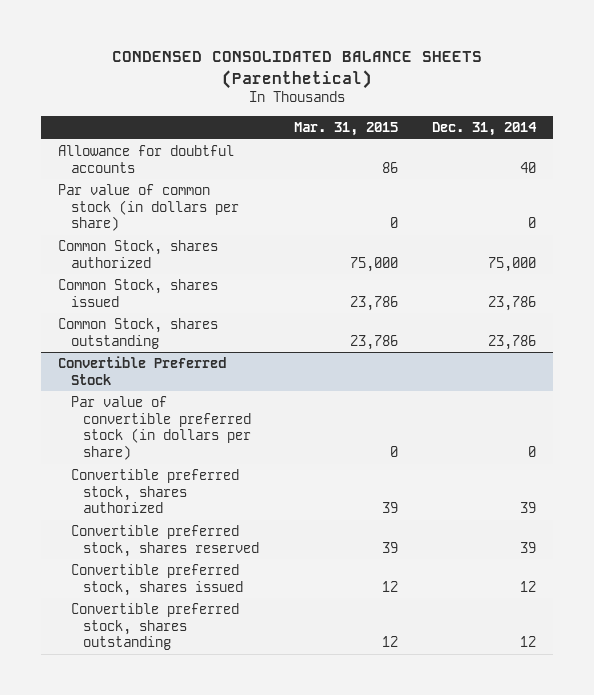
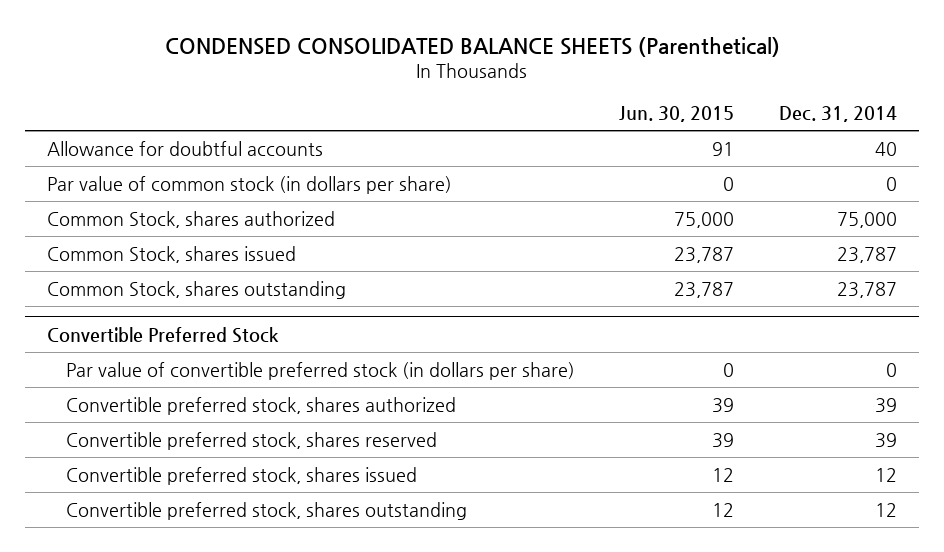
[293,122,398,137] Mar. 31, 2015 -> none
none -> [619,106,735,123] Jun. 30, 2015
[487,295,536,311] 23,786 -> [836,246,897,263] 23,787
[487,334,536,350] 23,786 -> [836,281,897,298] 23,787

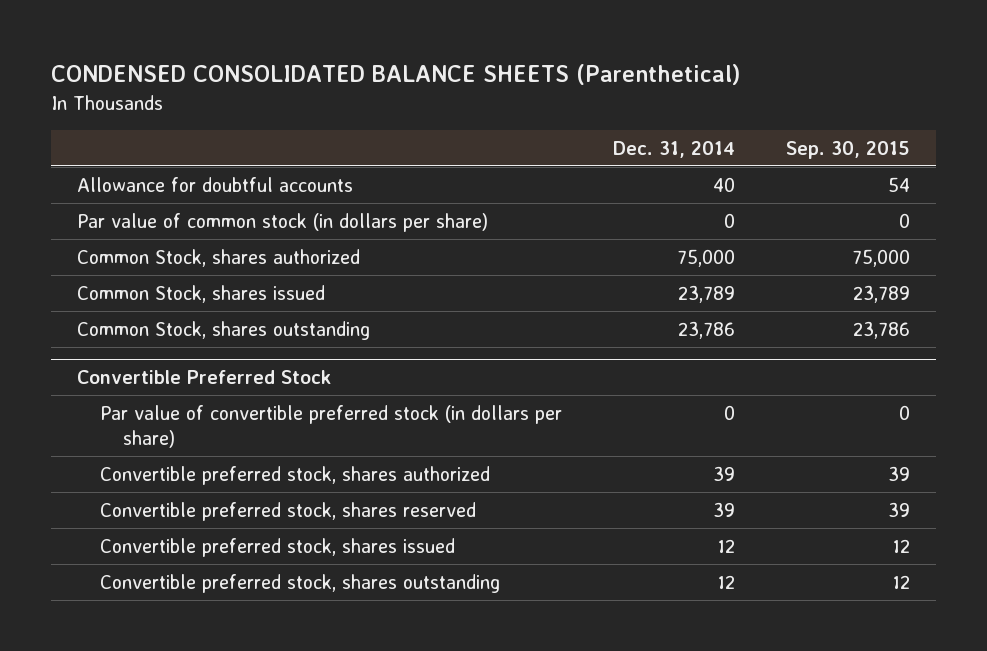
[619,106,735,123] Jun. 30, 2015 -> none
none -> [786,140,911,159] Sep. 30, 2015
[836,246,897,263] 23,787 -> [678,284,736,303] 23,789
[836,281,897,298] 23,787 -> [678,320,736,339] 23,786

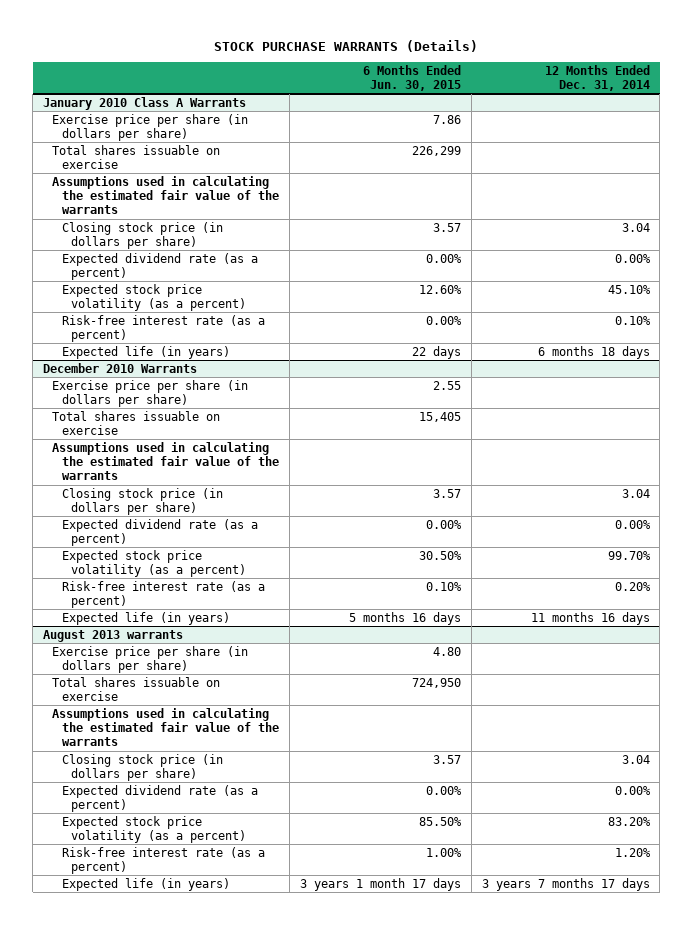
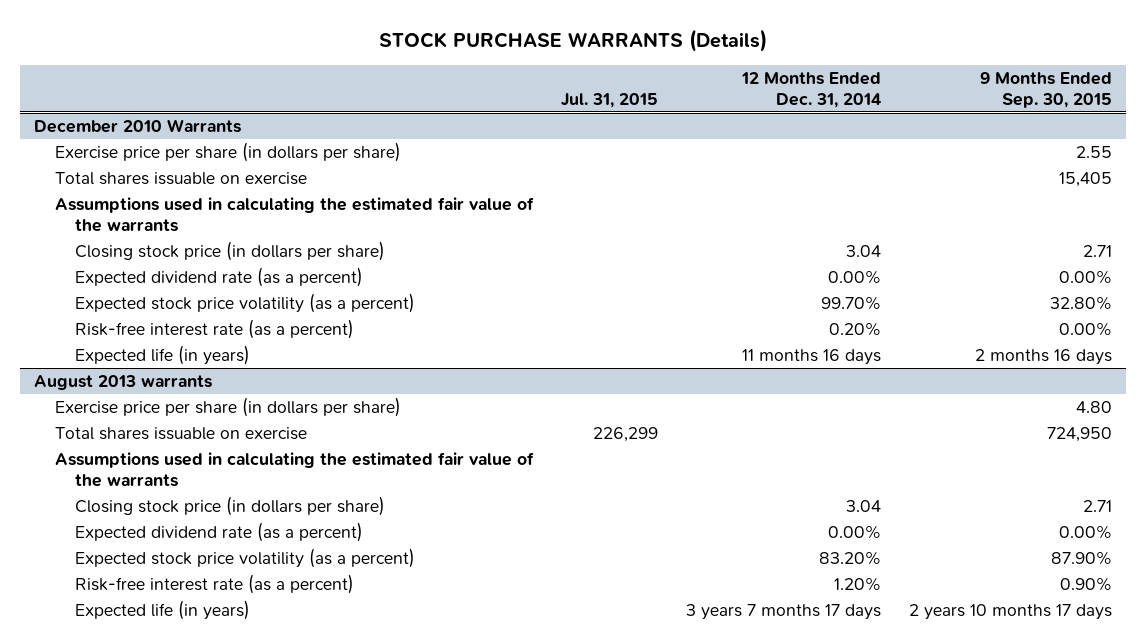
[362,64,461,92] 6 Months Ended Jun. 30, 2015 -> none
none -> [560,92,658,108] Jul. 31, 2015
none -> [979,71,1112,108] 9 Months Ended Sep. 30, 2015
[43,96,247,110] January 2010 Class A Warrants -> none
[52,113,249,141] Exercise price per share (in dollars per share) -> none
[52,144,221,169] Total shares issuable on exercise -> none
[52,175,279,215] Assumptions used in calculating the estimated fair value of the warrants -> none
[61,221,223,249] Closing stock price (in dollars per share) -> none
[61,252,258,280] Expected dividend rate (as a percent) -> none
[61,283,246,311] Expected stock price volatility (as a percent) -> none
[61,314,265,342] Risk-free interest rate (as a percent) -> none
[61,345,230,359] Expected life (in years) -> none

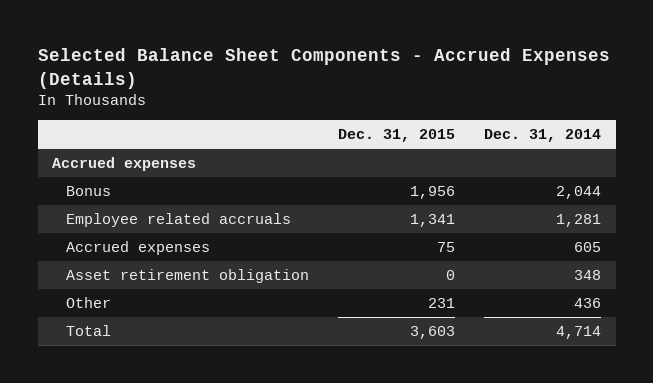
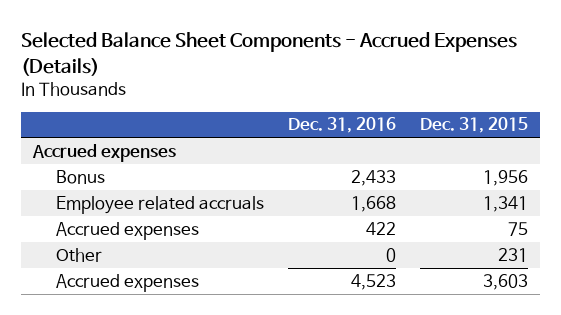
[484,129,602,143] Dec. 31, 2014 -> none
none -> [287,117,396,134] Dec. 31, 2016
[65,268,309,283] Asset retirement obligation -> none
[65,324,111,336] Total -> [55,273,199,292] Accrued expenses

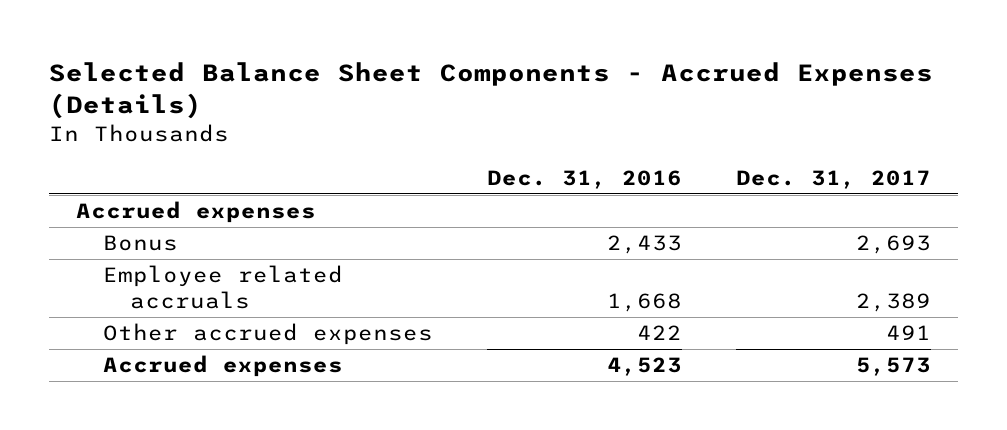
[419,117,528,134] Dec. 31, 2015 -> none
none -> [736,169,932,189] Dec. 31, 2017
[55,221,199,240] Accrued expenses -> none
[55,247,102,262] Other -> [103,323,434,346] Other accrued expenses
[385,247,396,262] 0 -> [637,325,683,341] 422

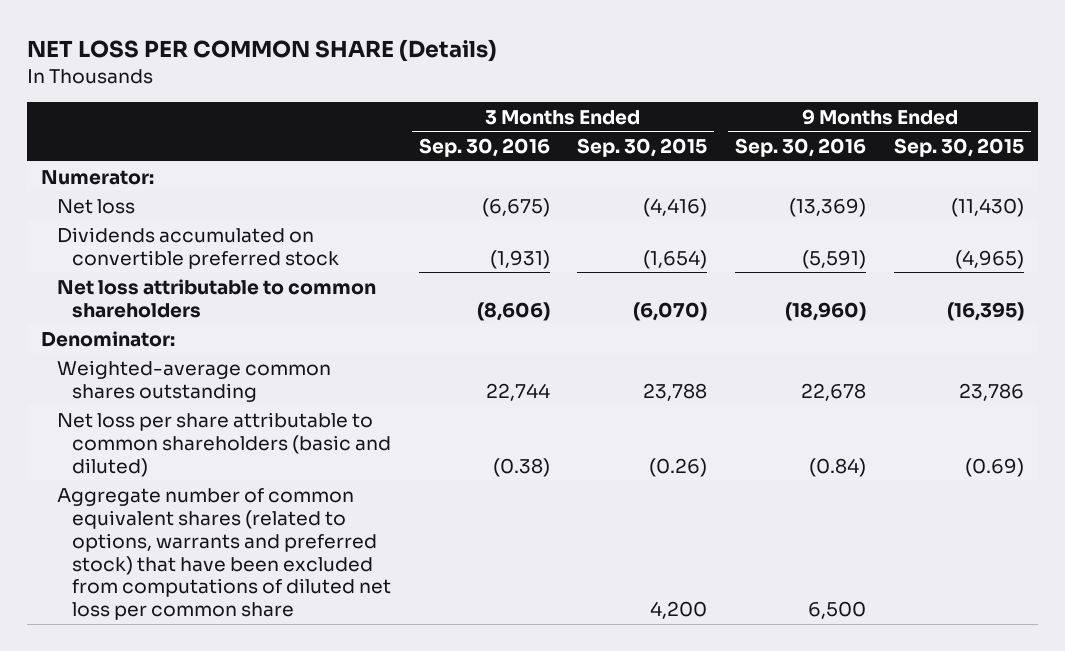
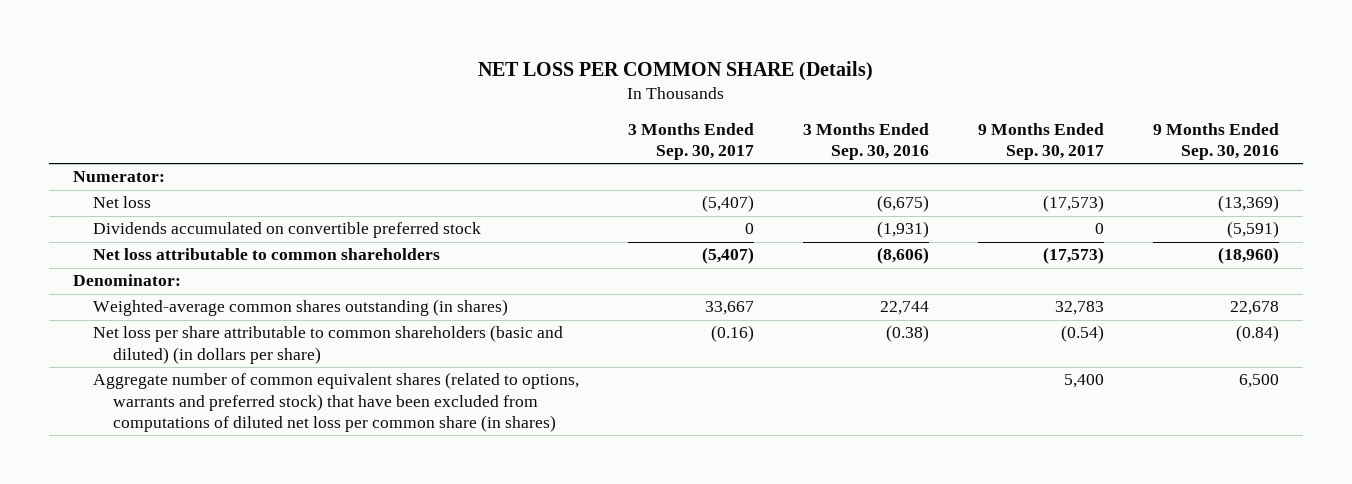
[577,138,708,158] Sep. 30, 2015 -> none
[893,138,1024,158] Sep. 30, 2015 -> none
none -> [627,122,754,161] 3 Months Ended Sep. 30, 2017
none -> [977,122,1104,161] 9 Months Ended Sep. 30, 2017
[56,359,331,402] Weighted-average common shares outstanding -> [92,299,508,317] Weighted-average common shares outstanding (in shares)
[56,411,392,477] Net loss per share attributable to common shareholders (basic and diluted) -> [92,325,563,364] Net loss per share attributable to common shareholders (basic and diluted) (in dollars per share)
[56,487,392,621] Aggregate number of common equivalent shares (related to options, warrants and preferred stock) that have been excluded from computations of diluted net loss per common share -> [92,372,579,432] Aggregate number of common equivalent shares (related to options, warrants and preferred stock) that have been excluded from computations of diluted net loss per common share (in shares)

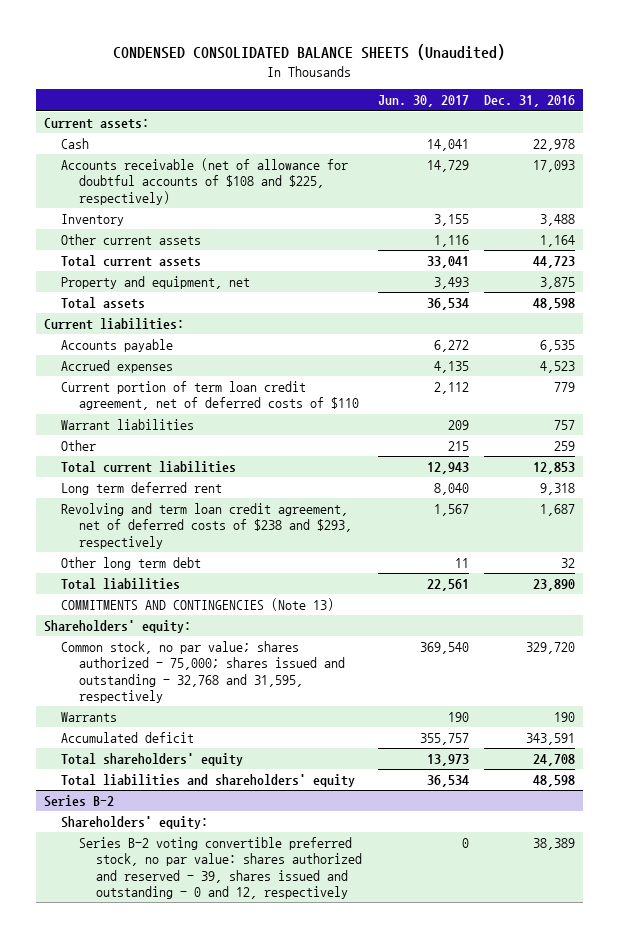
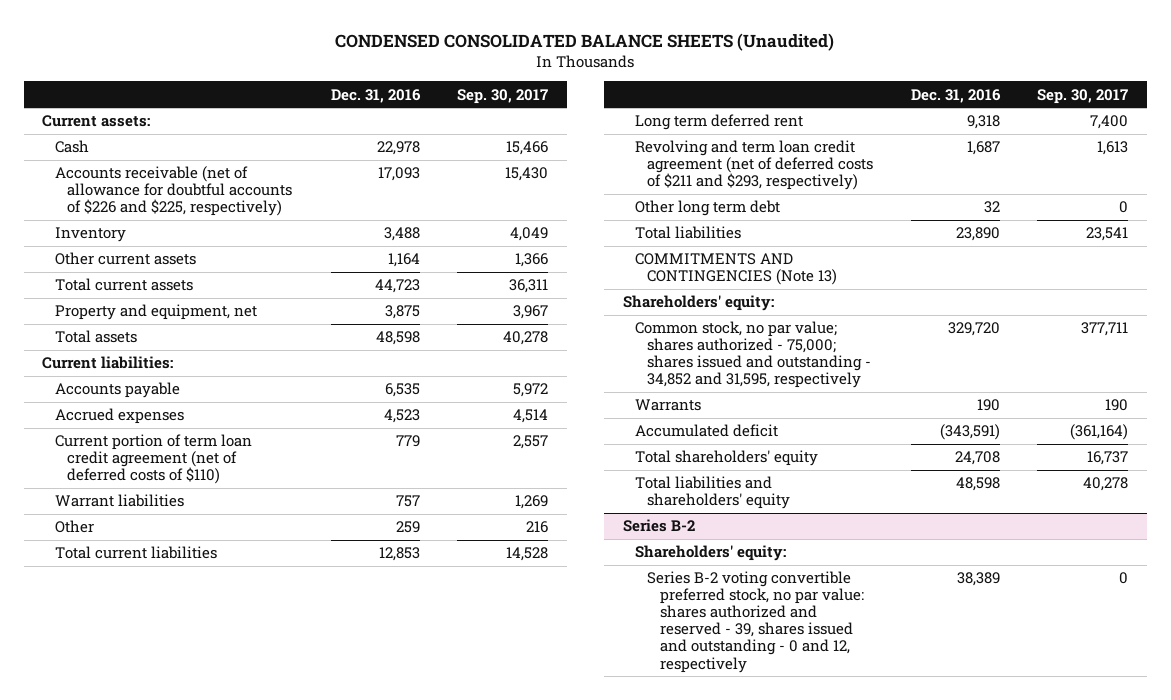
[377,95,469,108] Jun. 30, 2017 -> none
none -> [457,88,549,104] Sep. 30, 2017
[61,158,349,205] Accounts receivable (net of allowance for doubtful accounts of $108 and $225, respectively) -> [54,166,293,217] Accounts receivable (net of allowance for doubtful accounts of $226 and $225, respectively)
[61,381,359,411] Current portion of term loan credit agreement, net of deferred costs of $110 -> [54,434,252,485] Current portion of term loan credit agreement (net of deferred costs of $110)
[61,503,352,549] Revolving and term loan credit agreement, net of deferred costs of $238 and $293, respectively -> [634,140,874,191] Revolving and term loan credit agreement (net of deferred costs of $211 and $293, respectively)
[61,641,345,703] Common stock, no par value; shares authorized - 75,000; shares issued and outstanding - 32,768 and 31,595, respectively -> [634,321,872,389] Common stock, no par value; shares authorized - 75,000; shares issued and outstanding - 34,852 and 31,595, respectively
[526,733,576,746] 343,591 -> [939,424,1000,441] (343,591)

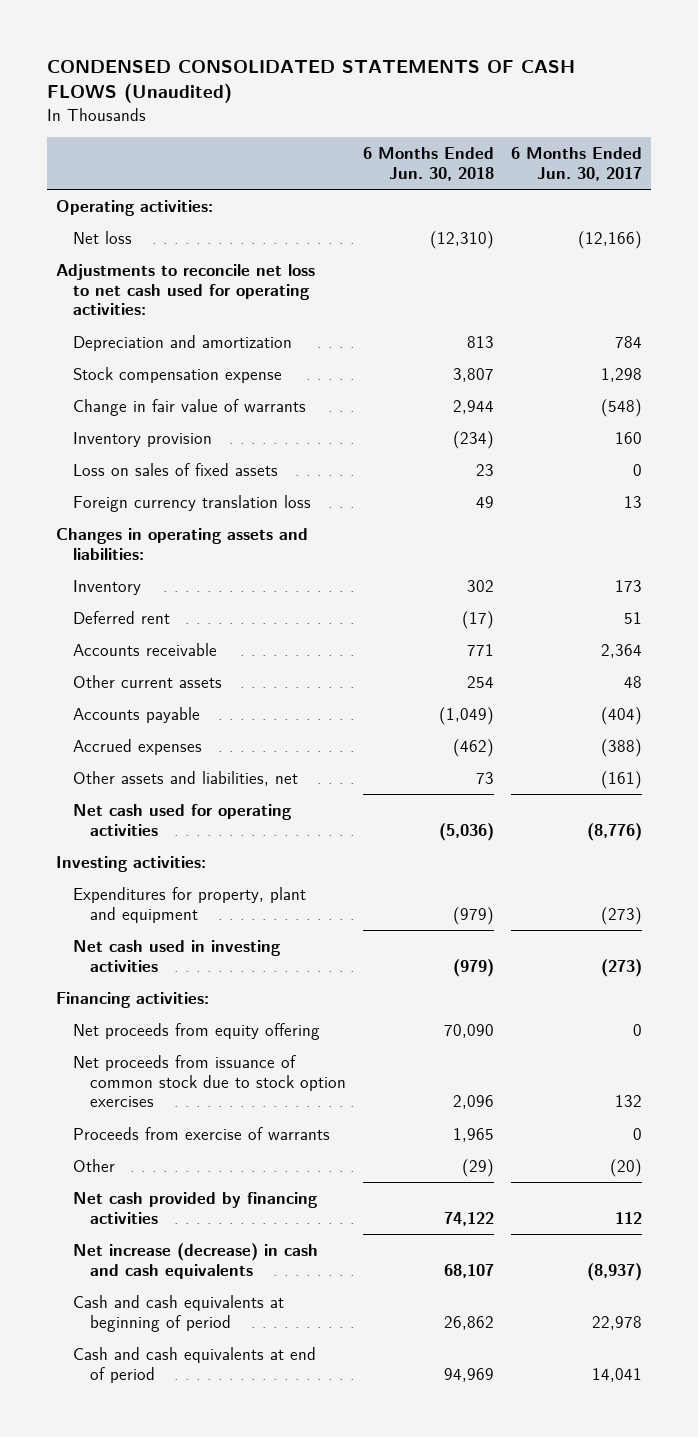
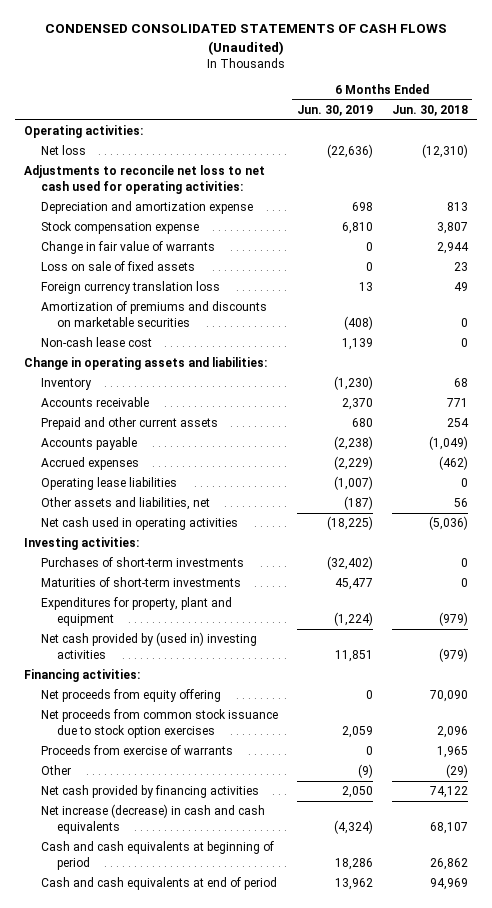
[511,147,643,182] 6 Months Ended Jun. 30, 2017 -> none
none -> [296,105,373,117] Jun. 30, 2019
[72,334,292,351] Depreciation and amortization -> [40,201,253,215] Depreciation and amortization expense
[72,431,212,447] Inventory provision -> none
[72,462,278,476] Loss on sales of fixed assets -> [40,261,195,272] Loss on sale of fixed assets
[72,610,170,624] Deferred rent -> none
none -> [40,301,267,327] Amortization of premiums and discounts on marketable securities
none -> [40,337,152,348] Non-cash lease cost
[55,527,308,560] Changes in operating assets and liabilities: -> [24,357,268,371] Change in operating assets and liabilities:
[467,579,495,592] 302 -> [453,378,468,388] 68
[72,674,222,688] Other current assets -> [40,417,218,431] Prepaid and other current assets
none -> [40,477,177,491] Operating lease liabilities
[476,771,495,784] 73 -> [453,498,468,508] 56
[72,803,292,836] Net cash used for operating activities -> [40,517,238,531] Net cash used in operating activities
none -> [40,557,244,568] Purchases of short-term investments
none -> [40,577,241,588] Maturities of short-term investments
[72,939,281,972] Net cash used in investing activities -> [40,632,257,659] Net cash provided by (used in) investing activities
[72,1054,347,1108] Net proceeds from issuance of common stock due to stock option exercises -> [40,709,278,738] Net proceeds from common stock issuance due to stock option exercises

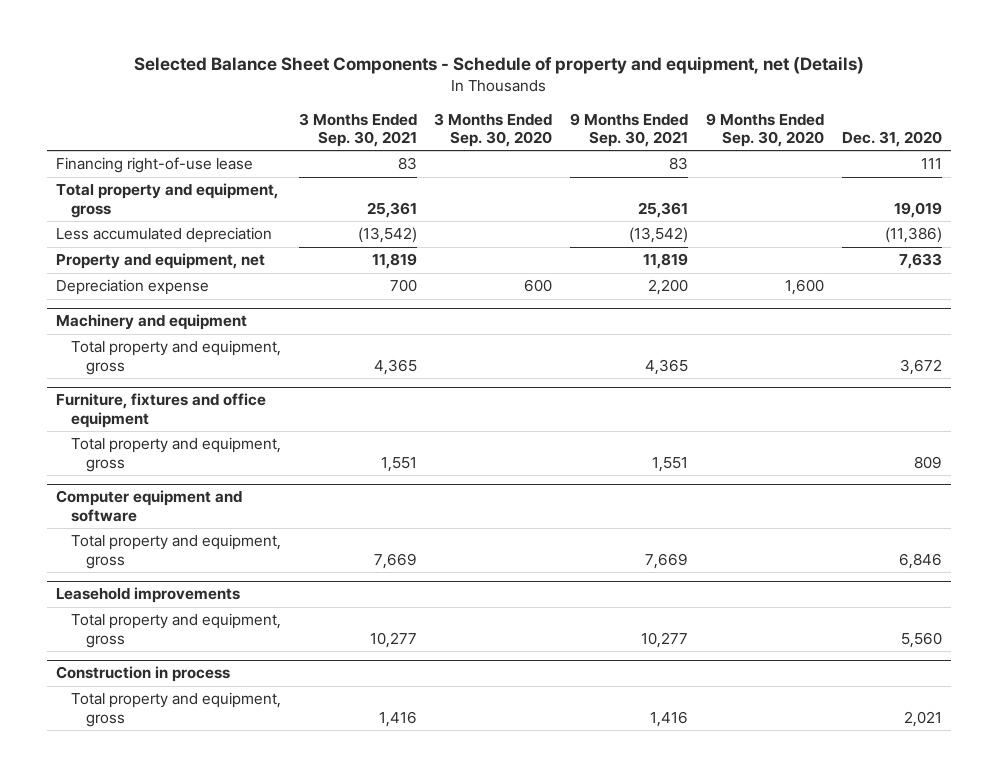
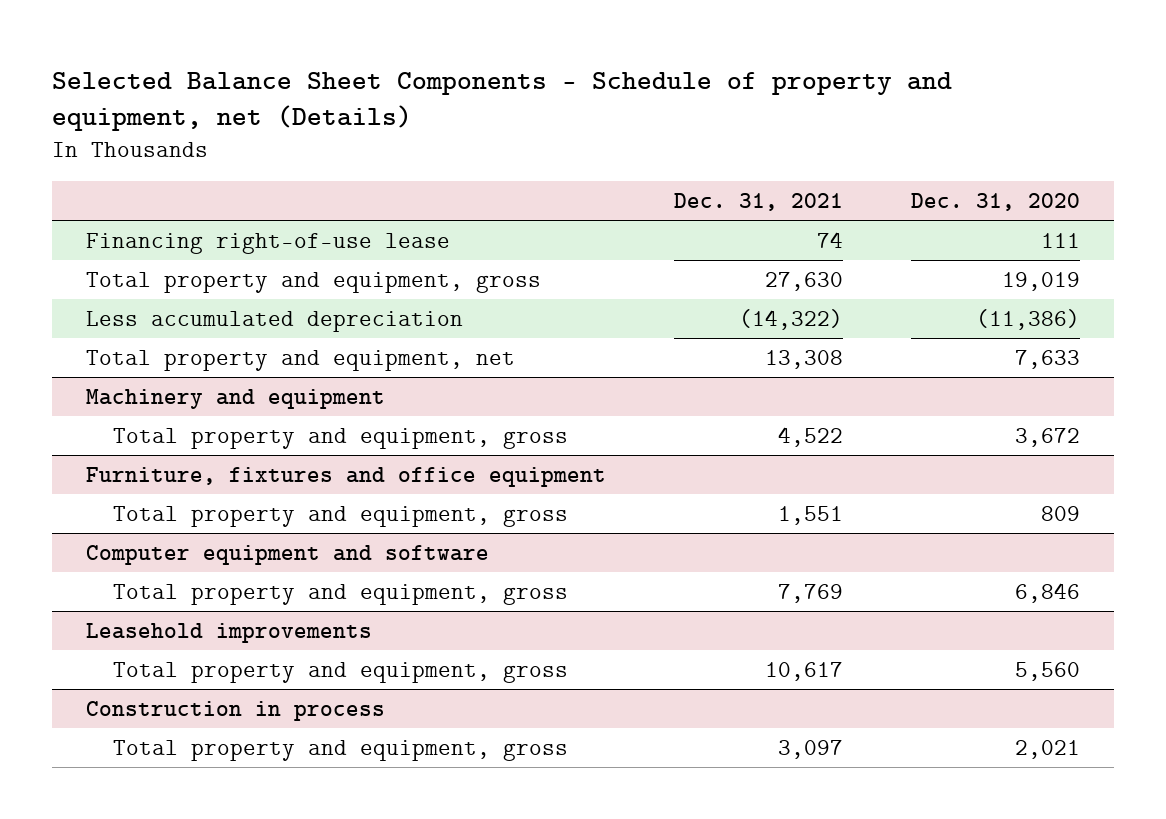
[298,112,417,147] 3 Months Ended Sep. 30, 2021 -> none
[434,112,553,147] 3 Months Ended Sep. 30, 2020 -> none
[570,112,689,147] 9 Months Ended Sep. 30, 2021 -> none
[706,112,825,147] 9 Months Ended Sep. 30, 2020 -> none
none -> [674,192,844,211] Dec. 31, 2021
[55,279,209,296] Depreciation expense -> none
[55,253,265,270] Property and equipment, net -> [85,349,515,371] Total property and equipment, net

